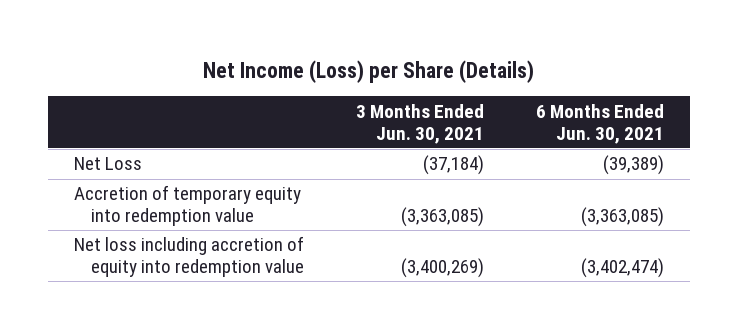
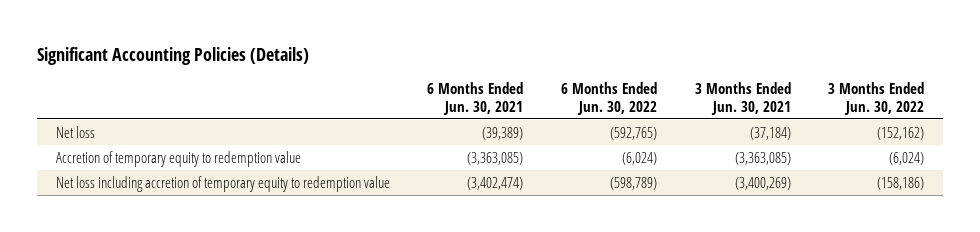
[203,59,535,83] Net Income (Loss) per Share (Details) -> [37,46,310,65] Significant Accounting Policies (Details)
none -> [561,81,658,115] 6 Months Ended Jun. 30, 2022
none -> [828,81,925,115] 3 Months Ended Jun. 30, 2022
[74,157,143,171] Net Loss -> [55,125,95,138] Net loss
[74,185,302,227] Accretion of temporary equity into redemption value -> [55,150,301,167] Accretion of temporary equity to redemption value
[74,236,305,278] Net loss including accretion of equity into redemption value -> [55,175,390,192] Net loss including accretion of temporary equity to redemption value

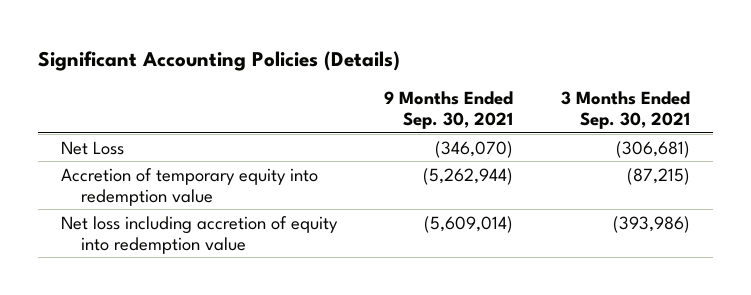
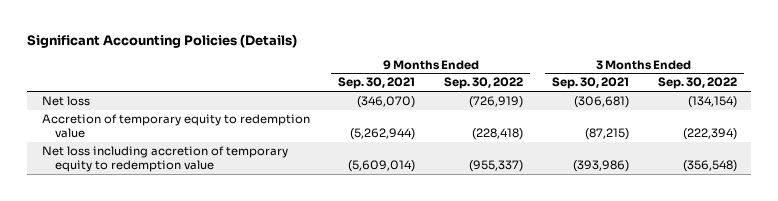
none -> [444,77,524,90] Sep. 30, 2022
none -> [657,77,737,90] Sep. 30, 2022
[61,140,125,155] Net Loss -> [41,95,90,106] Net loss
[61,167,319,206] Accretion of temporary equity into redemption value -> [41,113,310,139] Accretion of temporary equity to redemption value
[61,215,339,254] Net loss including accretion of equity into redemption value -> [41,145,288,173] Net loss including accretion of temporary equity to redemption value

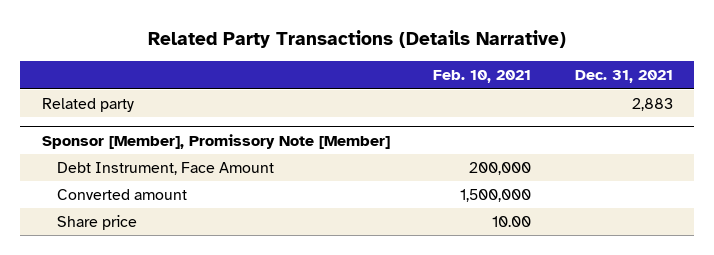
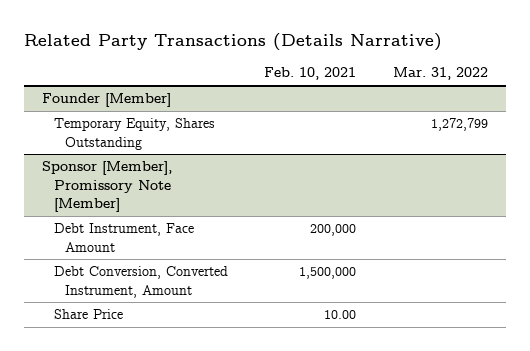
[574,70,673,84] Dec. 31, 2021 -> none
none -> [392,67,488,81] Mar. 31, 2022
[41,98,134,113] Related party -> none
none -> [42,93,172,108] Founder [Member]
none -> [53,118,215,150] Temporary Equity, Shares Outstanding
[56,189,187,201] Converted amount -> [53,266,228,298] Debt Conversion, Converted Instrument, Amount
[56,215,137,231] Share price -> [53,309,123,320] Share Price

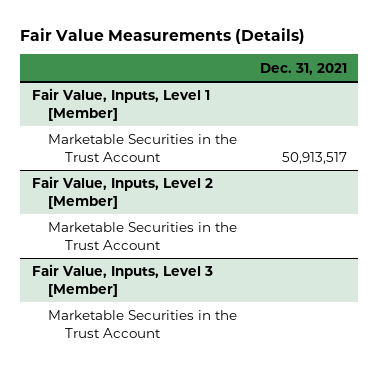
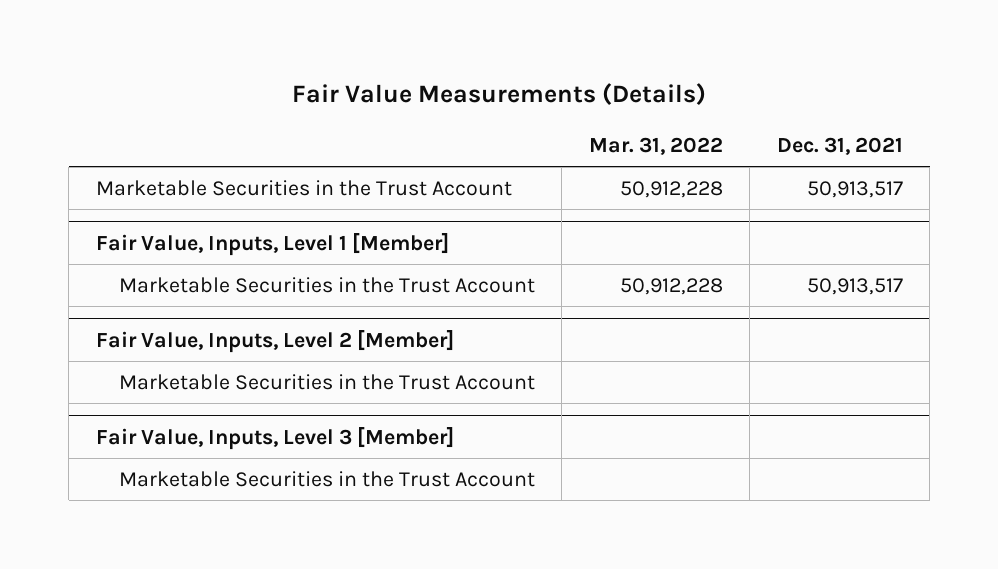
none -> [588,136,723,155] Mar. 31, 2022
none -> [95,179,512,196] Marketable Securities in the Trust Account

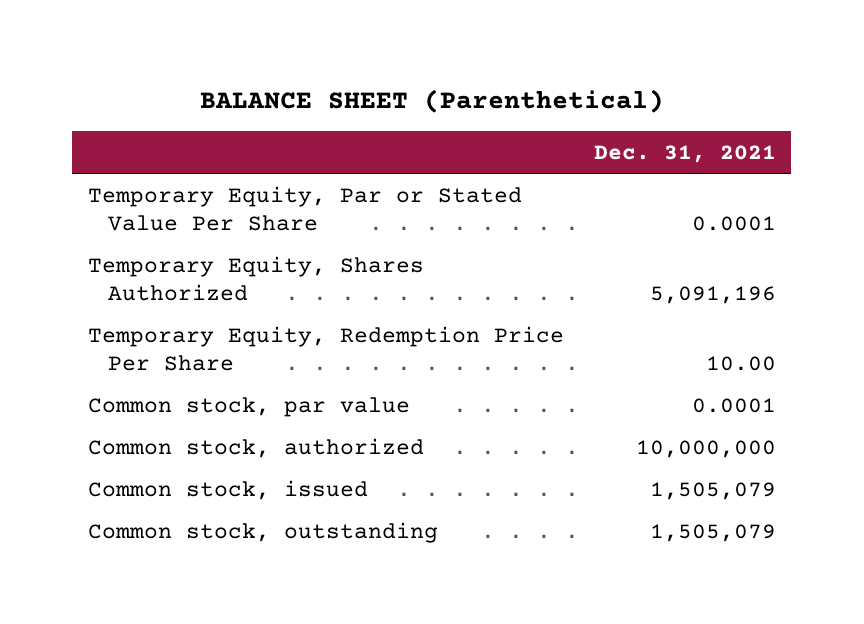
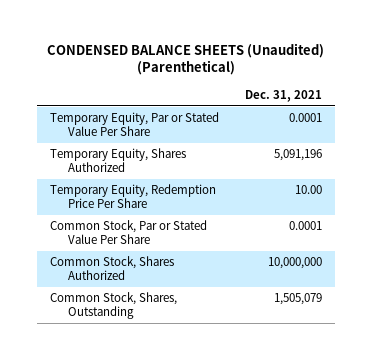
[199,88,664,113] BALANCE SHEET (Parenthetical) -> [46,42,324,76] CONDENSED BALANCE SHEETS (Unaudited) (Parenthetical)
[87,479,368,500] Common stock, issued -> none
[87,396,410,417] Common stock, par value -> [49,220,207,245] Common Stock, Par or Stated Value Per Share
[87,437,424,458] Common stock, authorized -> [49,256,174,281] Common Stock, Shares Authorized
[87,521,438,543] Common stock, outstanding -> [49,292,177,320] Common Stock, Shares, Outstanding

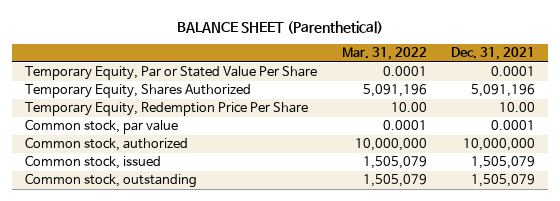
[46,42,324,76] CONDENSED BALANCE SHEETS (Unaudited) (Parenthetical) -> [177,20,384,34] BALANCE SHEET (Parenthetical)
none -> [341,47,427,61] Mar. 31, 2022
[49,220,207,245] Common Stock, Par or Stated Value Per Share -> [24,119,178,135] Common stock, par value
[49,256,174,281] Common Stock, Shares Authorized -> [24,137,188,152] Common stock, authorized
none -> [24,155,161,170] Common stock, issued
[49,292,177,320] Common Stock, Shares, Outstanding -> [24,173,197,189] Common stock, outstanding

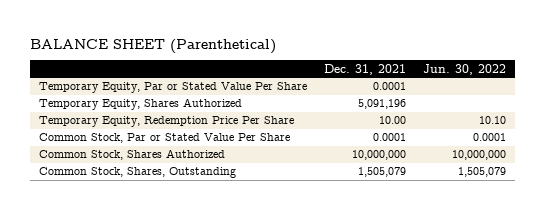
[341,47,427,61] Mar. 31, 2022 -> none
none -> [423,63,507,75] Jun. 30, 2022
[24,155,161,170] Common stock, issued -> none
[24,119,178,135] Common stock, par value -> [38,133,290,144] Common Stock, Par or Stated Value Per Share
[24,137,188,152] Common stock, authorized -> [38,149,225,161] Common Stock, Shares Authorized
[24,173,197,189] Common stock, outstanding -> [38,167,236,179] Common Stock, Shares, Outstanding

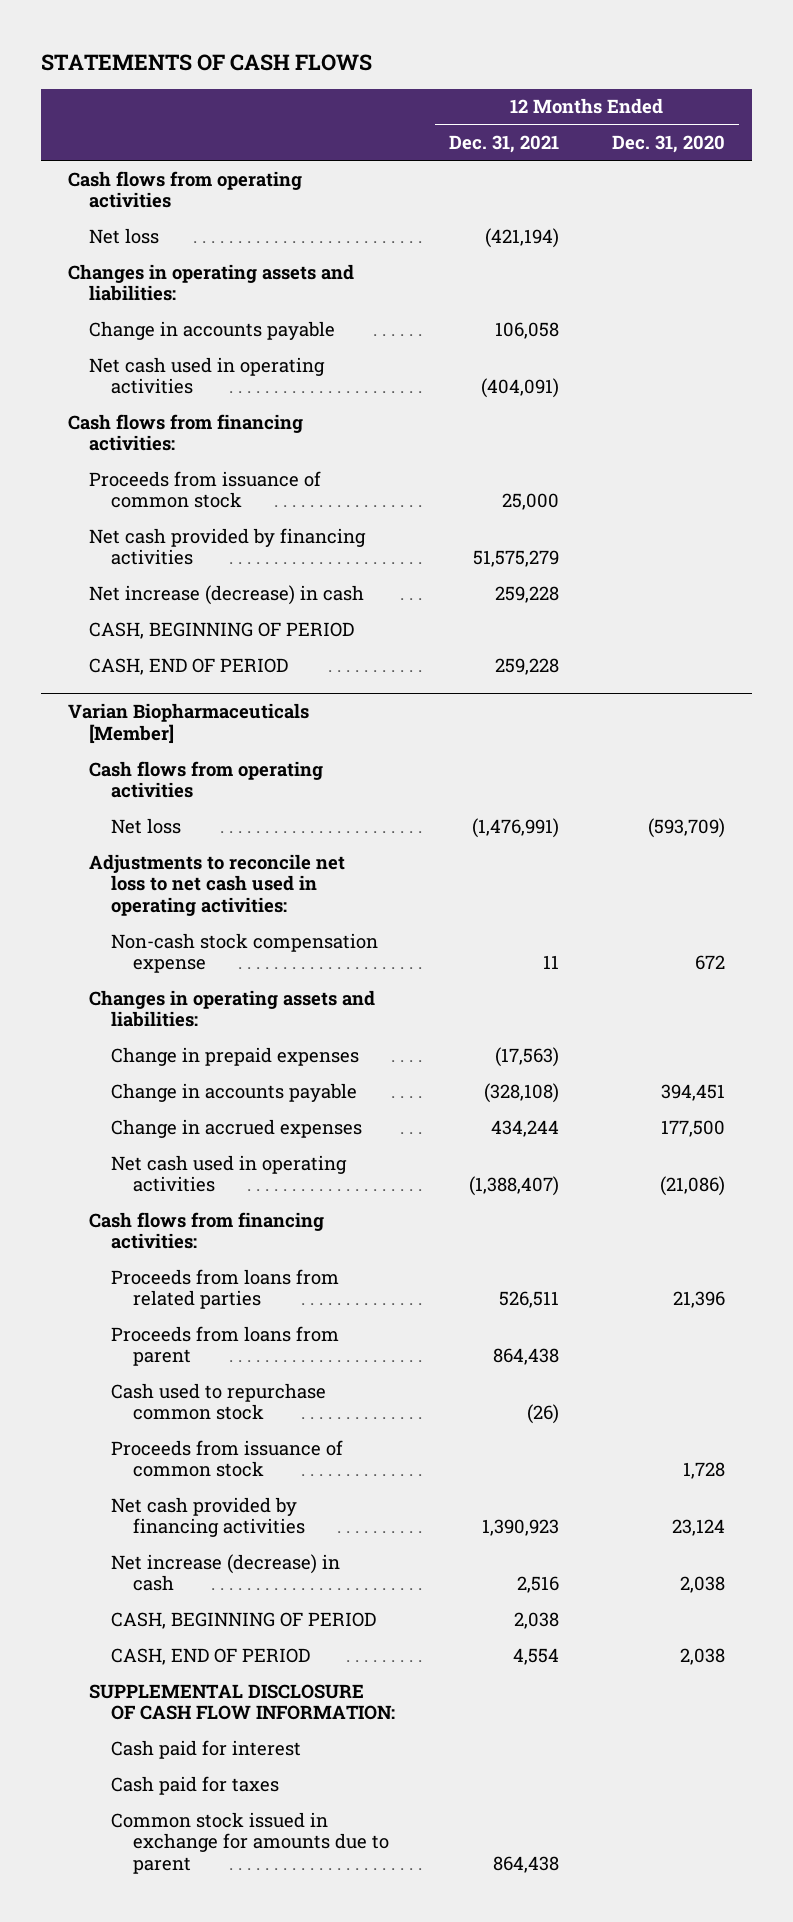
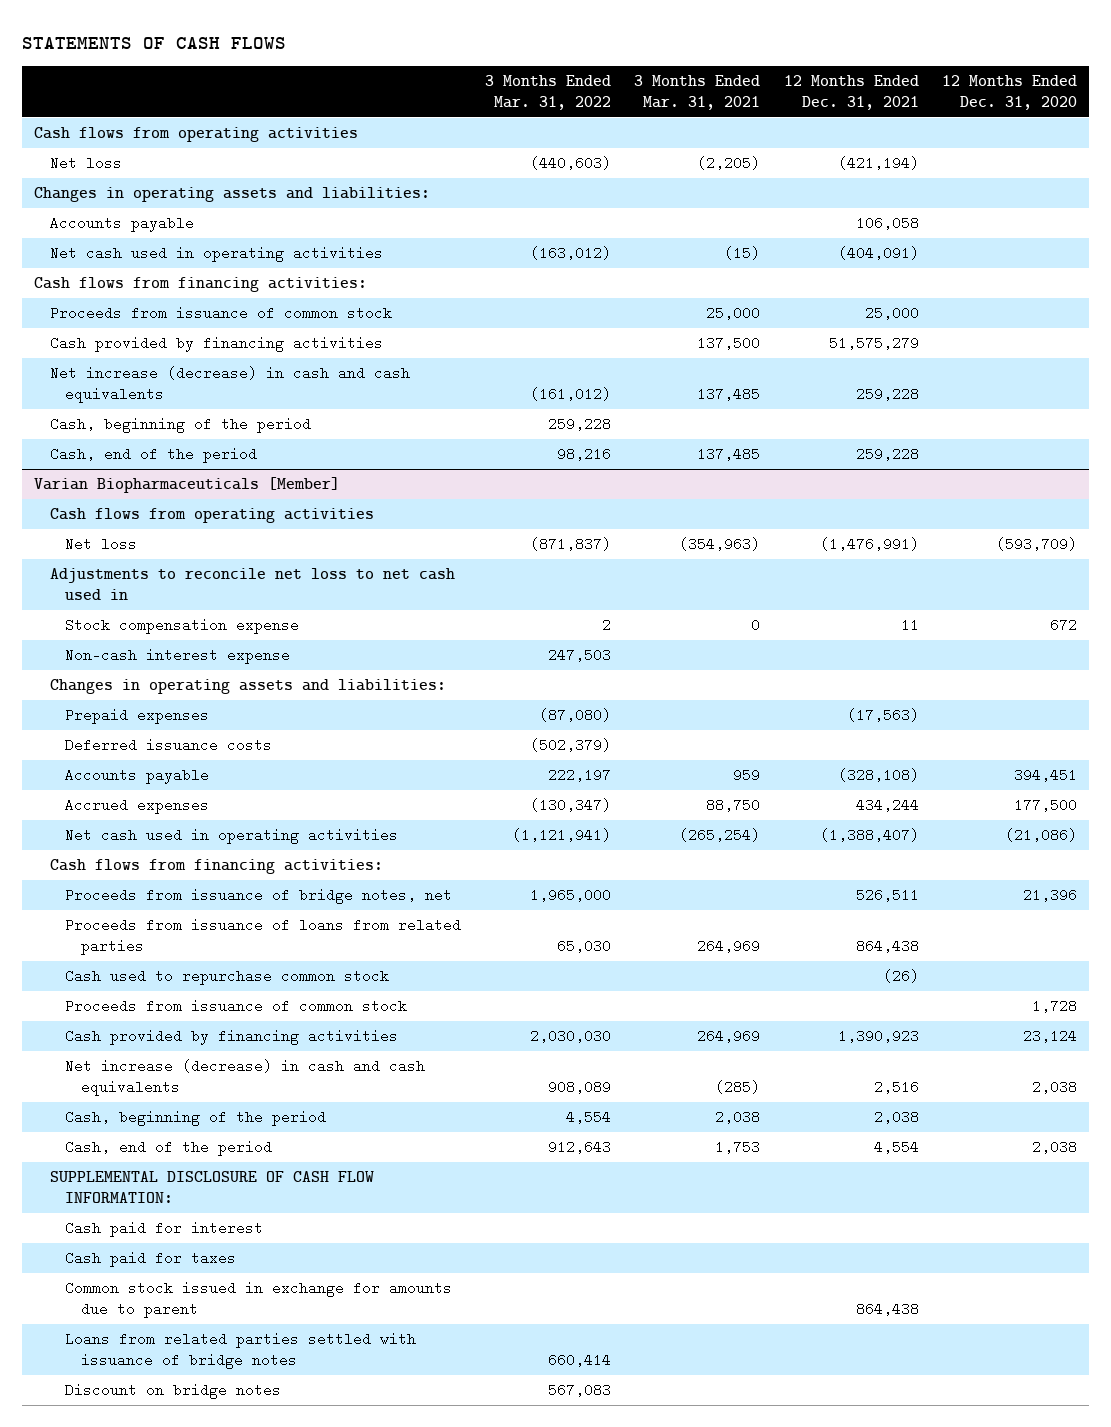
none -> [484,74,611,111] 3 Months Ended Mar. 31, 2022
none -> [634,74,761,111] 3 Months Ended Mar. 31, 2021
[89,320,336,340] Change in accounts payable -> [49,216,194,233] Accounts payable
[89,527,367,566] Net cash provided by financing activities -> [49,336,383,353] Cash provided by financing activities
[89,584,365,605] Net increase (decrease) in cash -> [49,366,410,404] Net increase (decrease) in cash and cash equivalents
[89,621,355,639] CASH, BEGINNING OF PERIOD -> [49,417,311,434] Cash, beginning of the period
[89,657,289,675] CASH, END OF PERIOD -> [49,447,257,464] Cash, end of the period
[89,853,346,916] Adjustments to reconcile net loss to net cash used in operating activities: -> [49,568,455,601] Adjustments to reconcile net loss to net cash used in
[111,932,379,974] Non-cash stock compensation expense -> [65,618,300,635] Stock compensation expense
none -> [65,648,291,665] Non-cash interest expense
[111,1046,360,1066] Change in prepaid expenses -> [65,708,210,725] Prepaid expenses
none -> [65,738,273,753] Deferred issuance costs
[111,1082,358,1102] Change in accounts payable -> [65,768,210,785] Accounts payable
[111,1118,363,1138] Change in accrued expenses -> [65,798,210,815] Accrued expenses
[111,1268,340,1310] Proceeds from loans from related parties -> [65,888,453,905] Proceeds from issuance of bridge notes, net
[111,1325,340,1367] Proceeds from loans from parent -> [65,918,462,956] Proceeds from issuance of loans from related parties
[111,1496,305,1538] Net cash provided by financing activities -> [65,1029,399,1046] Cash provided by financing activities
[111,1553,341,1592] Net increase (decrease) in cash -> [65,1059,426,1097] Net increase (decrease) in cash and cash equivalents
[111,1611,377,1629] CASH, BEGINNING OF PERIOD -> [65,1110,327,1127] Cash, beginning of the period
[111,1647,311,1665] CASH, END OF PERIOD -> [65,1140,273,1157] Cash, end of the period
none -> [65,1332,417,1370] Loans from related parties settled with issuance of bridge notes
none -> [65,1383,282,1400] Discount on bridge notes

